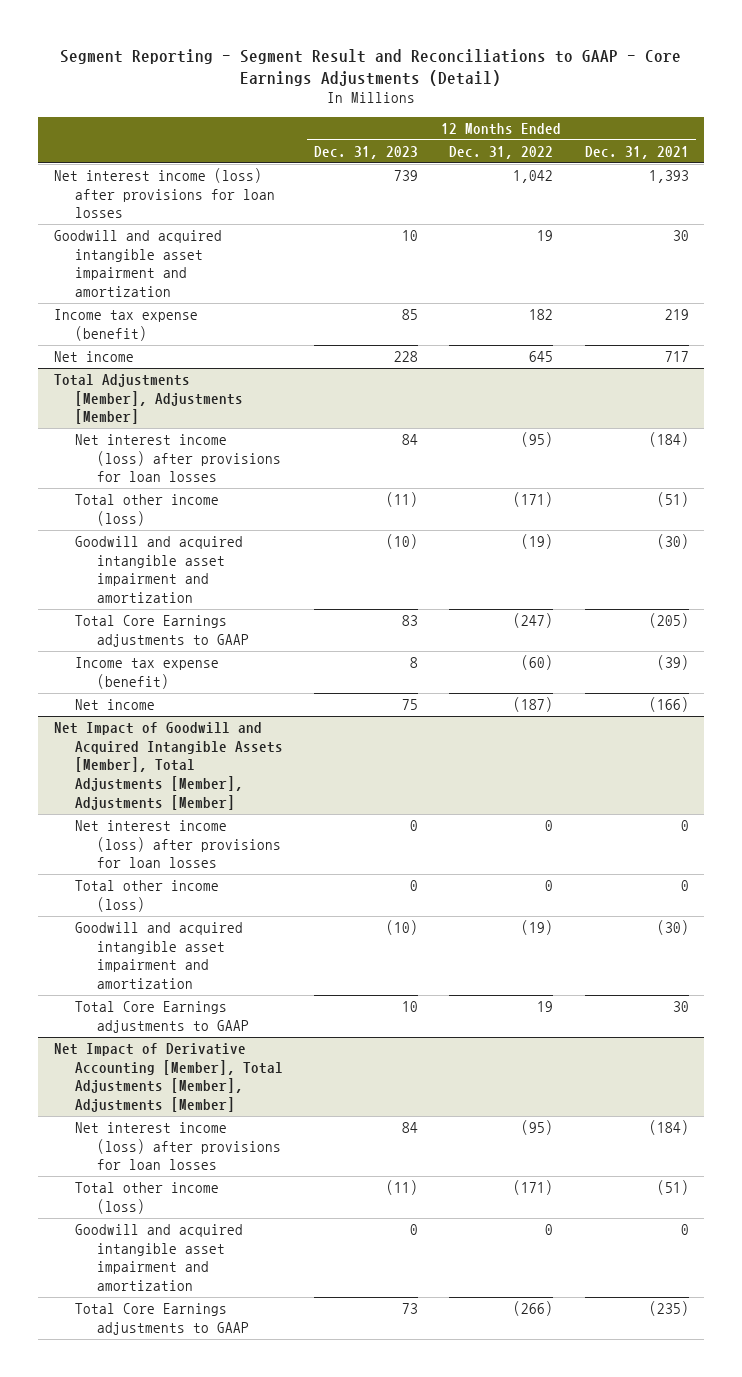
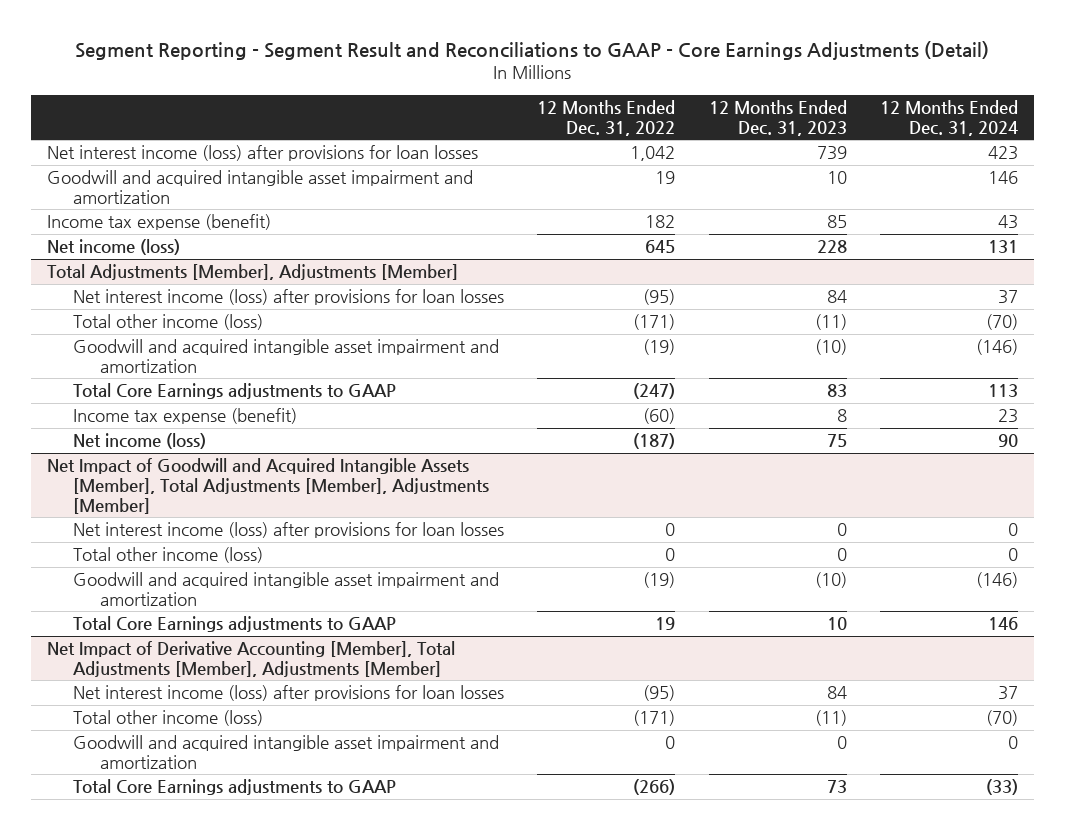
[584,145,689,159] Dec. 31, 2021 -> none
none -> [879,99,1018,136] 12 Months Ended Dec. 31, 2024
[53,351,134,363] Net income -> [47,239,181,256] Net income (loss)
[75,699,156,711] Net income -> [73,433,207,450] Net income (loss)

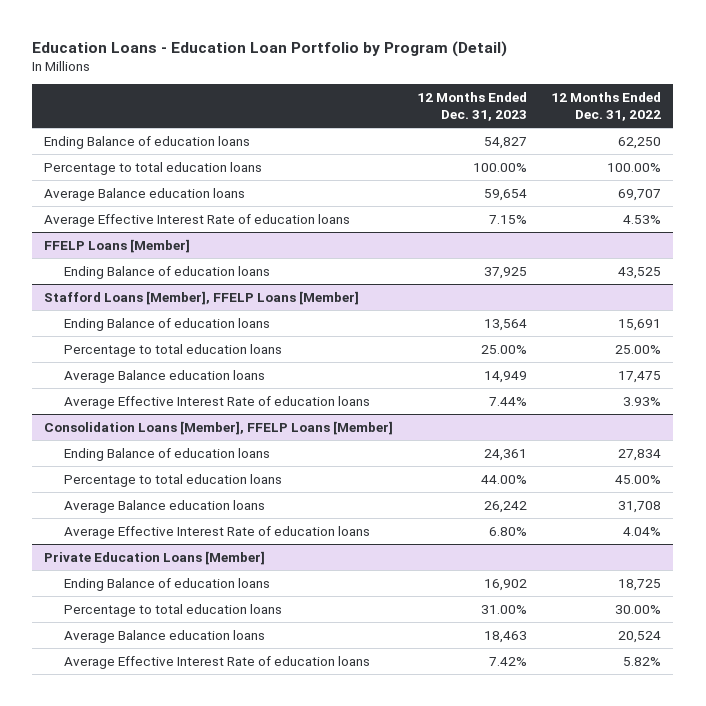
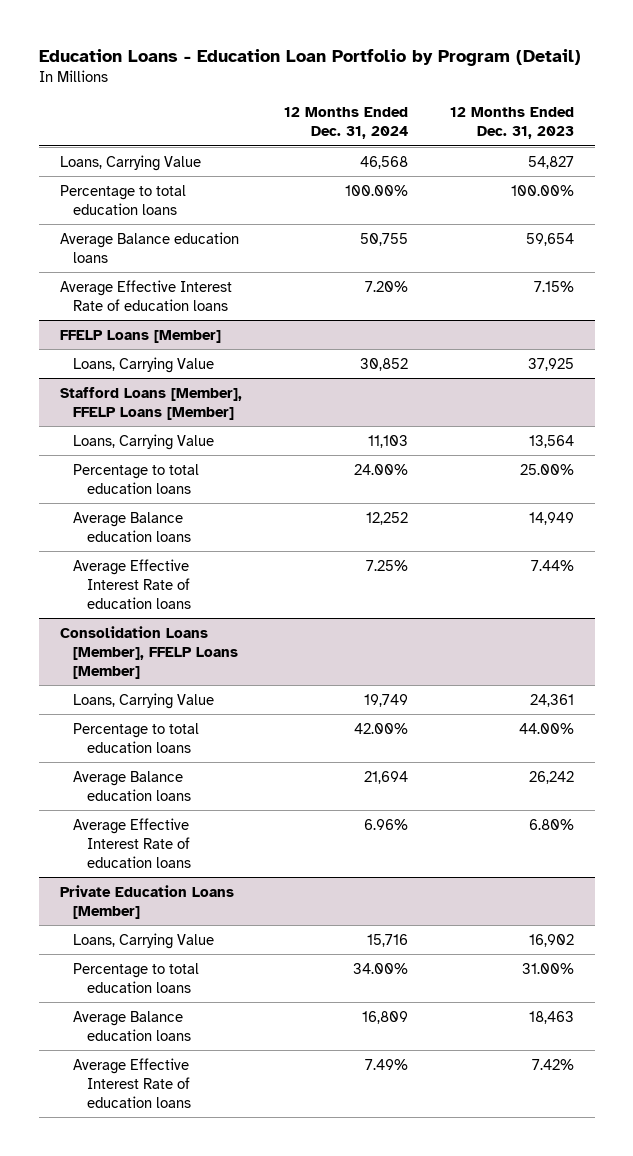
[551,92,662,121] 12 Months Ended Dec. 31, 2022 -> none
none -> [283,107,408,140] 12 Months Ended Dec. 31, 2024
[44,135,251,149] Ending Balance of education loans -> [59,154,201,171] Loans, Carrying Value
[63,265,270,279] Ending Balance of education loans -> [73,356,215,373] Loans, Carrying Value
[63,317,270,331] Ending Balance of education loans -> [73,433,215,450] Loans, Carrying Value
[63,447,270,461] Ending Balance of education loans -> [73,692,215,709] Loans, Carrying Value
[63,577,270,591] Ending Balance of education loans -> [73,932,215,949] Loans, Carrying Value

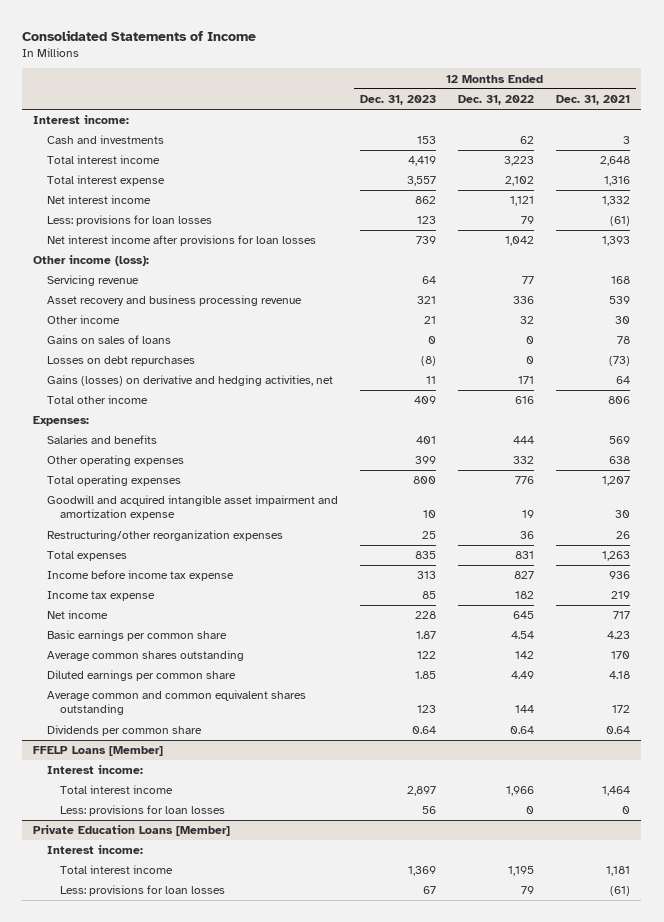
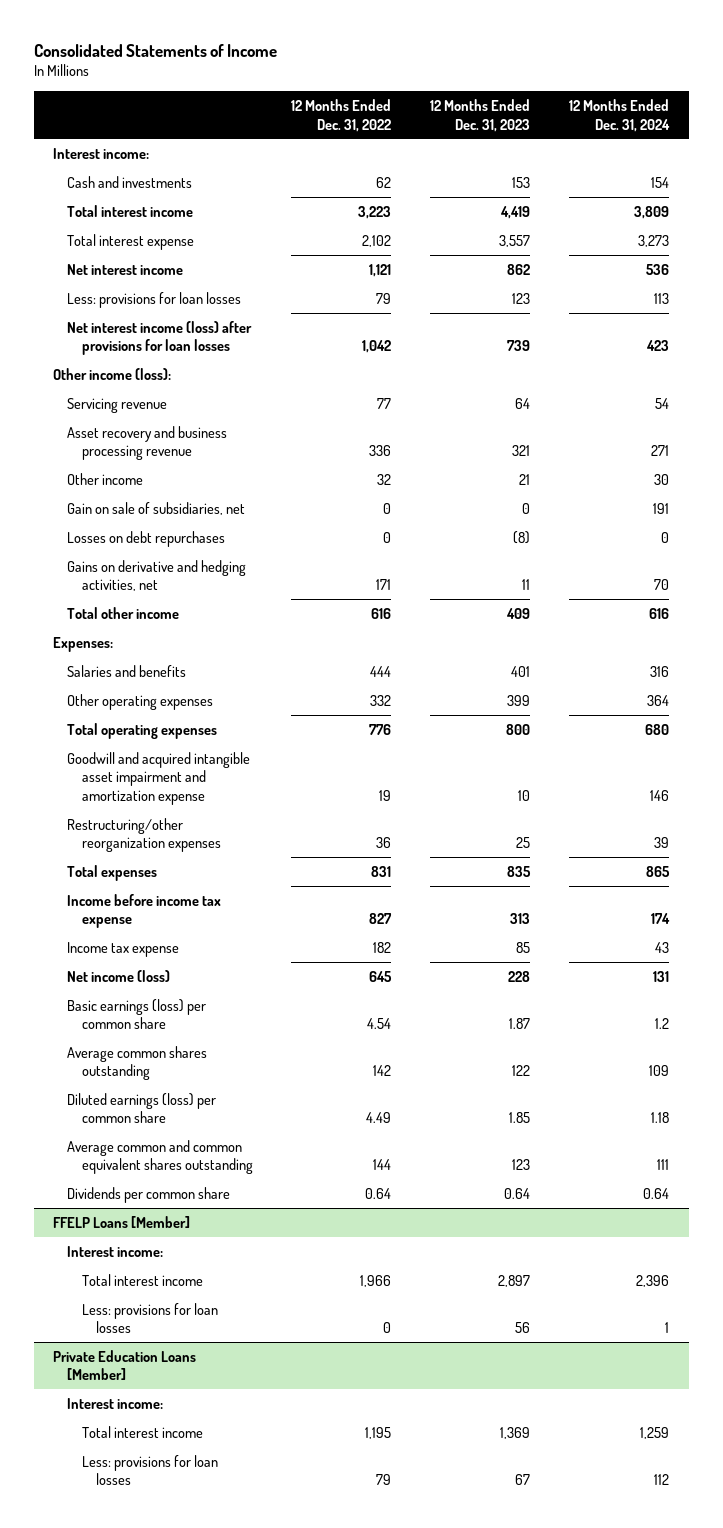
[556,95,631,106] Dec. 31, 2021 -> none
none -> [569,98,671,132] 12 Months Ended Dec. 31, 2024
[46,235,316,247] Net interest income after provisions for loan losses -> [67,320,253,356] Net interest income (loss) after provisions for loan losses
[46,335,171,345] Gains on sales of loans -> none
none -> [67,501,246,515] Gain on sale of subsidiaries, net
[46,375,333,387] Gains (losses) on derivative and hedging activities, net -> [67,559,247,592] Gains on derivative and hedging activities, net
[46,610,108,620] Net income -> [67,969,171,982] Net income (loss)
[46,630,227,642] Basic earnings per common share -> [67,998,207,1030] Basic earnings (loss) per common share
[46,670,236,682] Diluted earnings per common share -> [67,1092,217,1124] Diluted earnings (loss) per common share

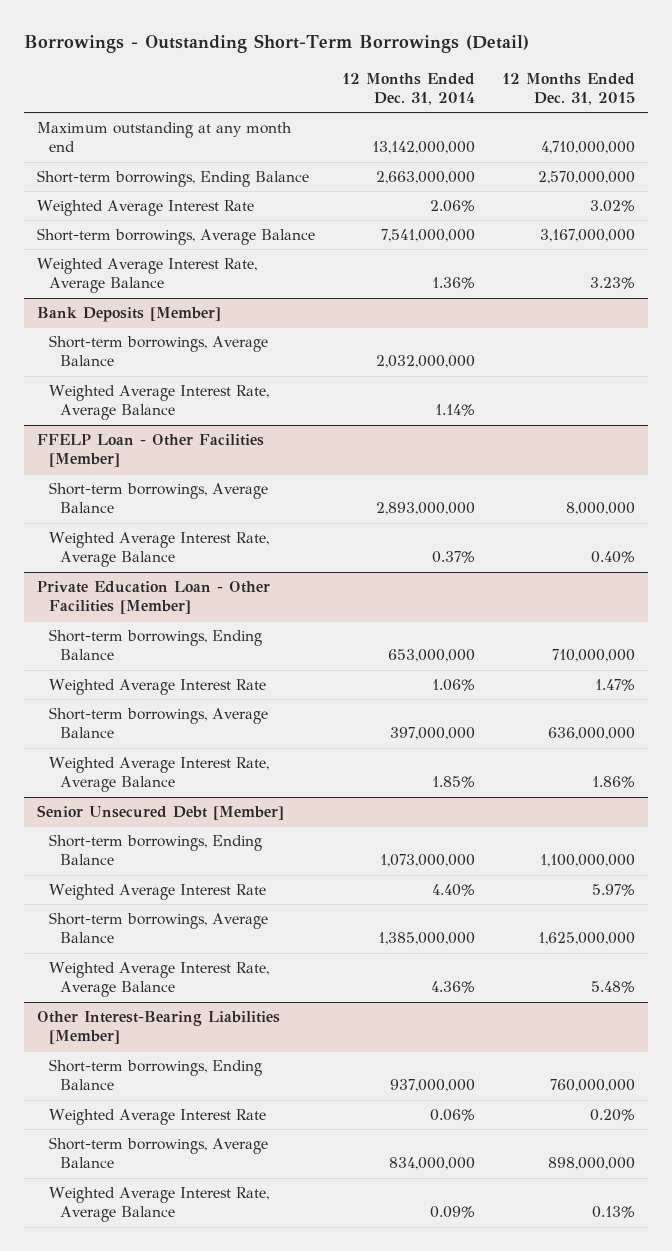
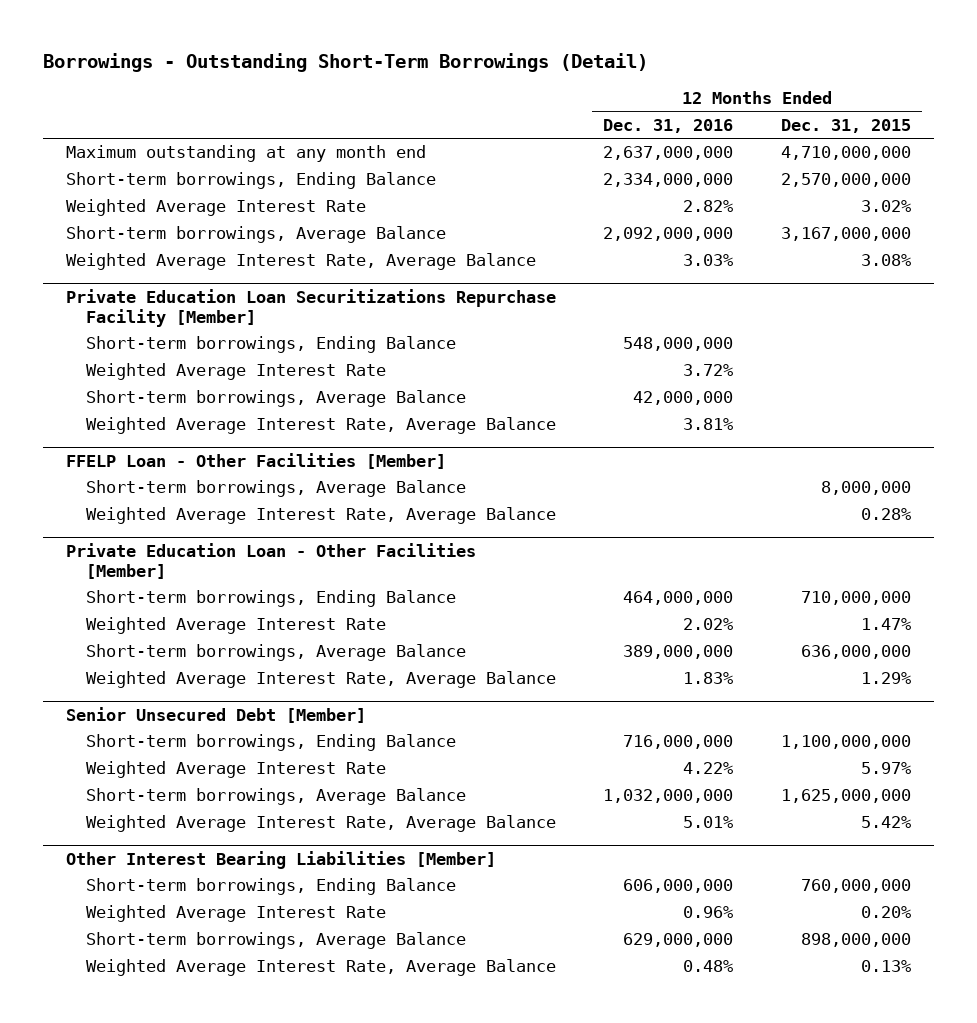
[342,72,476,105] 12 Months Ended Dec. 31, 2014 -> none
none -> [603,119,734,134] Dec. 31, 2016
[37,306,222,322] Bank Deposits [Member] -> none
[589,277,635,290] 3.23% -> [860,254,911,267] 3.08%
none -> [66,289,557,328] Private Education Loan Securitizations Repurchase Facility [Member]
none -> [86,336,457,354] Short-term borrowings, Ending Balance
none -> [86,363,387,381] Weighted Average Interest Rate
[590,551,635,564] 0.40% -> [860,508,911,521] 0.28%
[591,776,635,789] 1.86% -> [860,672,911,685] 1.29%
[590,981,635,994] 5.48% -> [860,816,911,829] 5.42%
[37,1010,281,1045] Other Interest-Bearing Liabilities [Member] -> [66,851,497,870] Other Interest Bearing Liabilities [Member]

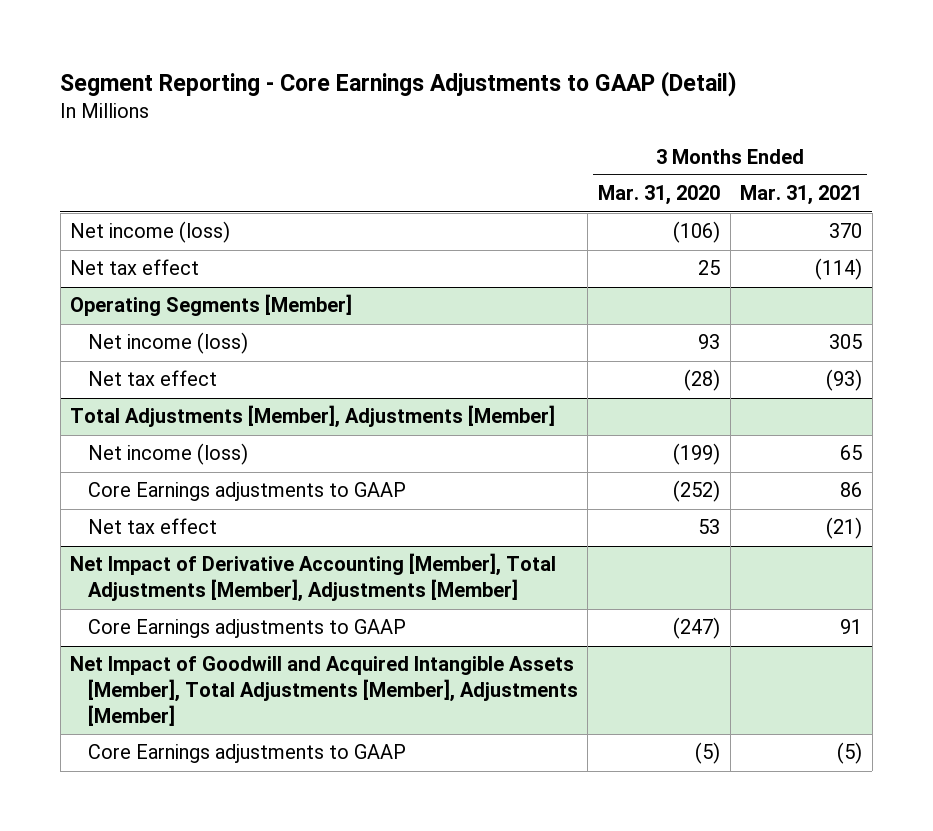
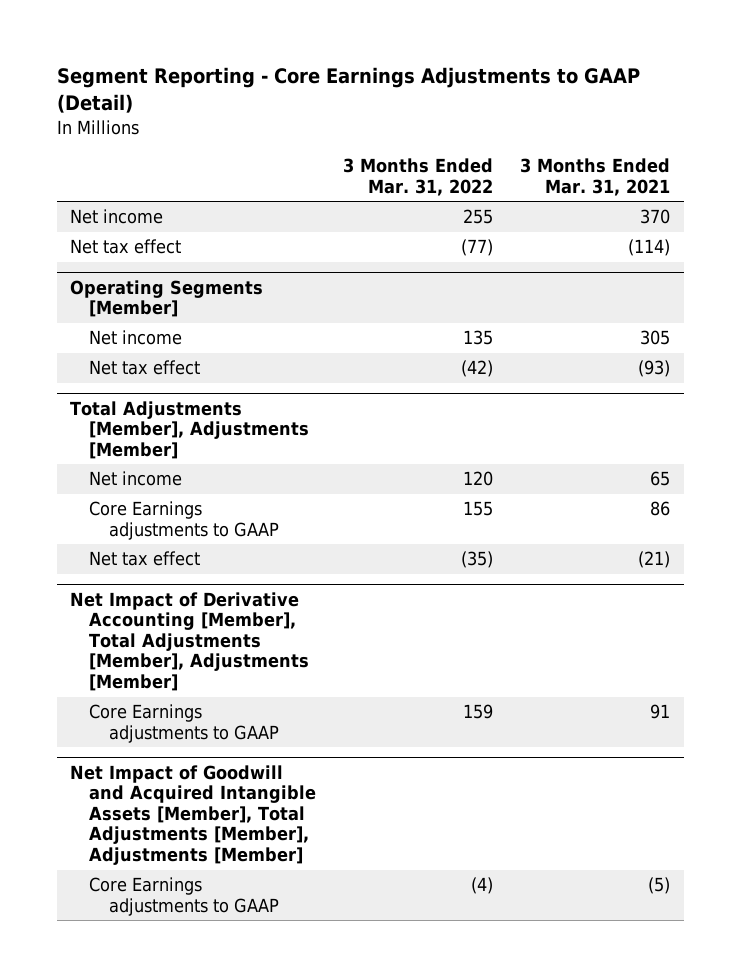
[598,185,721,206] Mar. 31, 2020 -> none
none -> [343,158,494,196] 3 Months Ended Mar. 31, 2022
[70,221,231,244] Net income (loss) -> [70,209,164,225] Net income
[87,332,248,355] Net income (loss) -> [89,330,183,346] Net income
[87,443,248,466] Net income (loss) -> [89,471,183,487] Net income

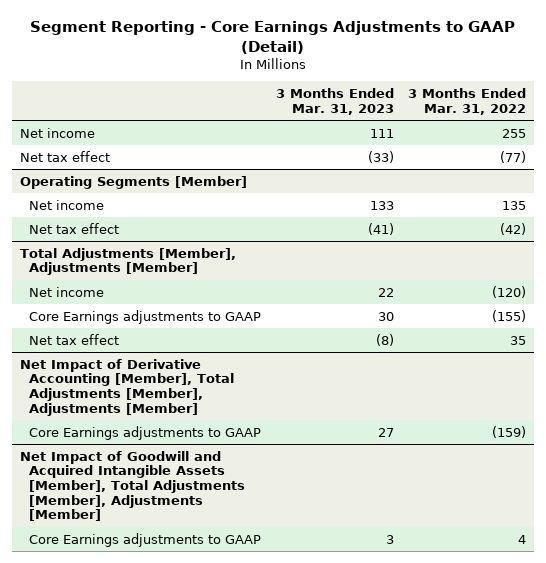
[520,158,671,196] 3 Months Ended Mar. 31, 2021 -> none
none -> [275,88,394,115] 3 Months Ended Mar. 31, 2023
[463,471,494,487] 120 -> [492,285,527,298] (120)
[463,501,494,517] 155 -> [492,309,527,322] (155)
[461,551,494,569] (35) -> [510,335,527,345] 35
[463,704,494,720] 159 -> [492,425,527,438] (159)
[471,877,494,895] (4) -> [518,534,527,544] 4

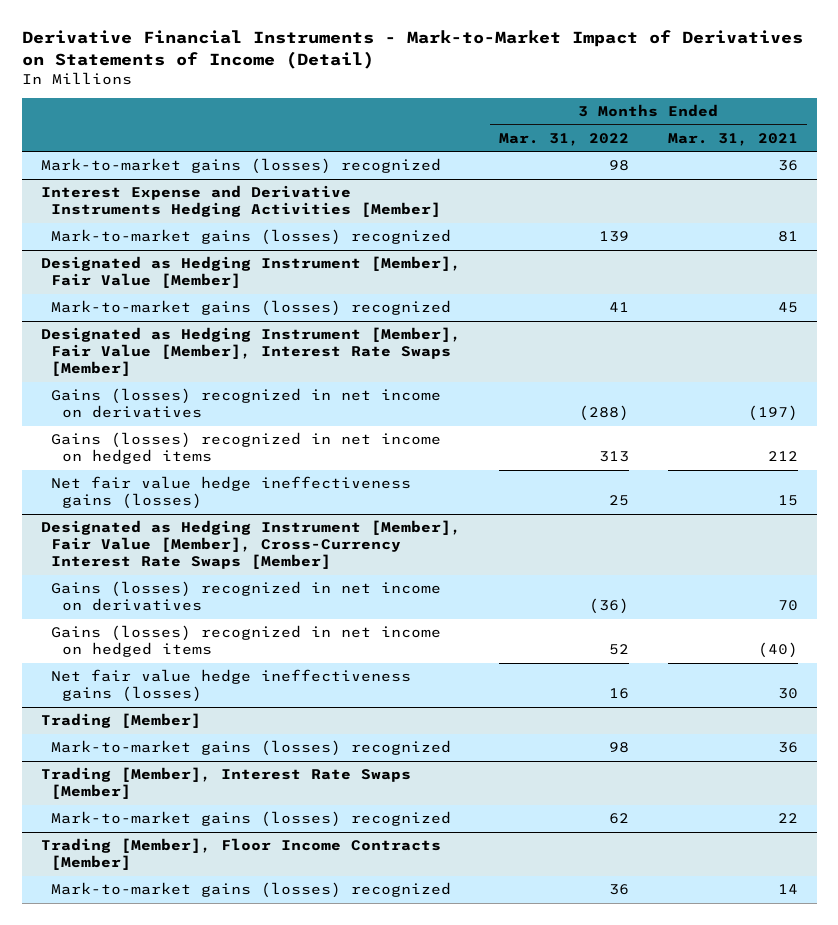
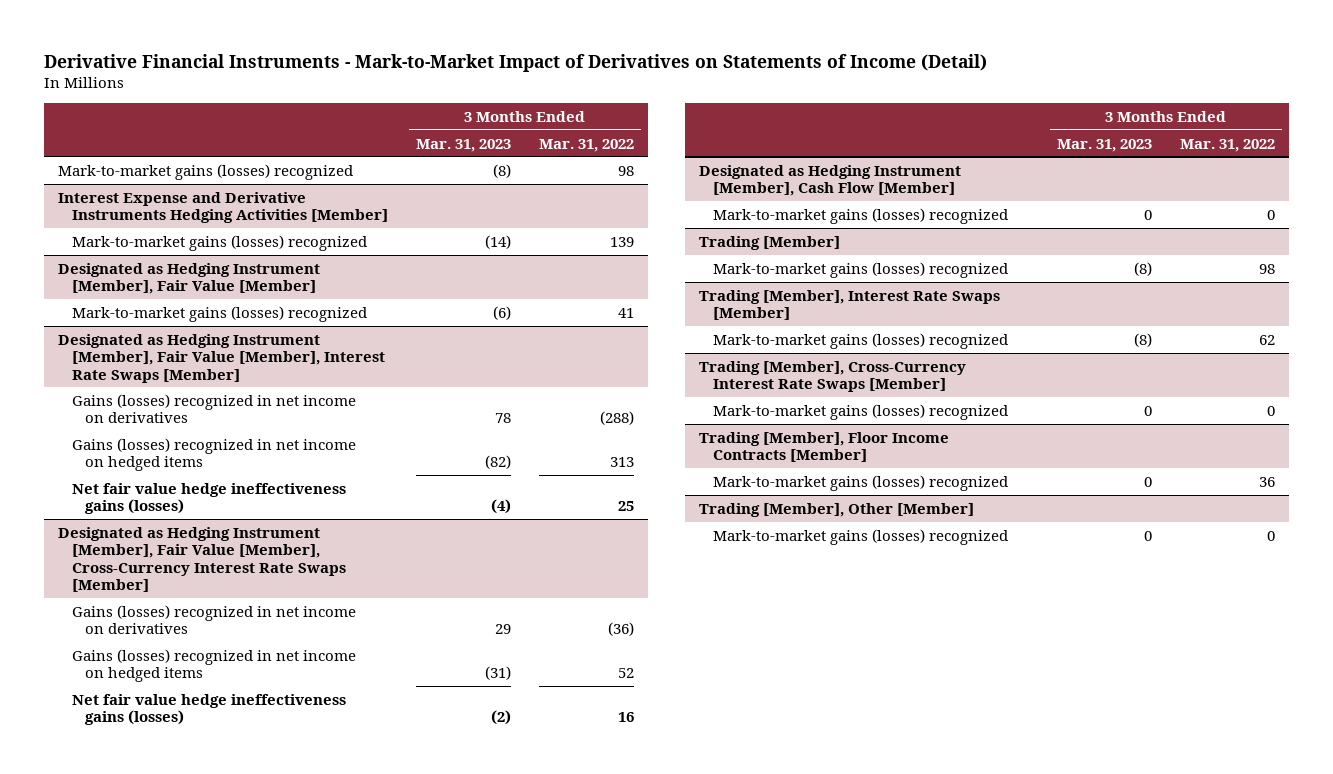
[667,132,798,146] Mar. 31, 2021 -> none
none -> [415,138,511,152] Mar. 31, 2023
none -> [699,164,962,197] Designated as Hedging Instrument [Member], Cash Flow [Member]
none -> [712,207,1008,224] Mark-to-market gains (losses) recognized
none -> [699,360,967,393] Trading [Member], Cross-Currency Interest Rate Swaps [Member]
none -> [712,403,1008,420] Mark-to-market gains (losses) recognized
none -> [699,502,975,517] Trading [Member], Other [Member]
none -> [712,528,1008,545] Mark-to-market gains (losses) recognized

